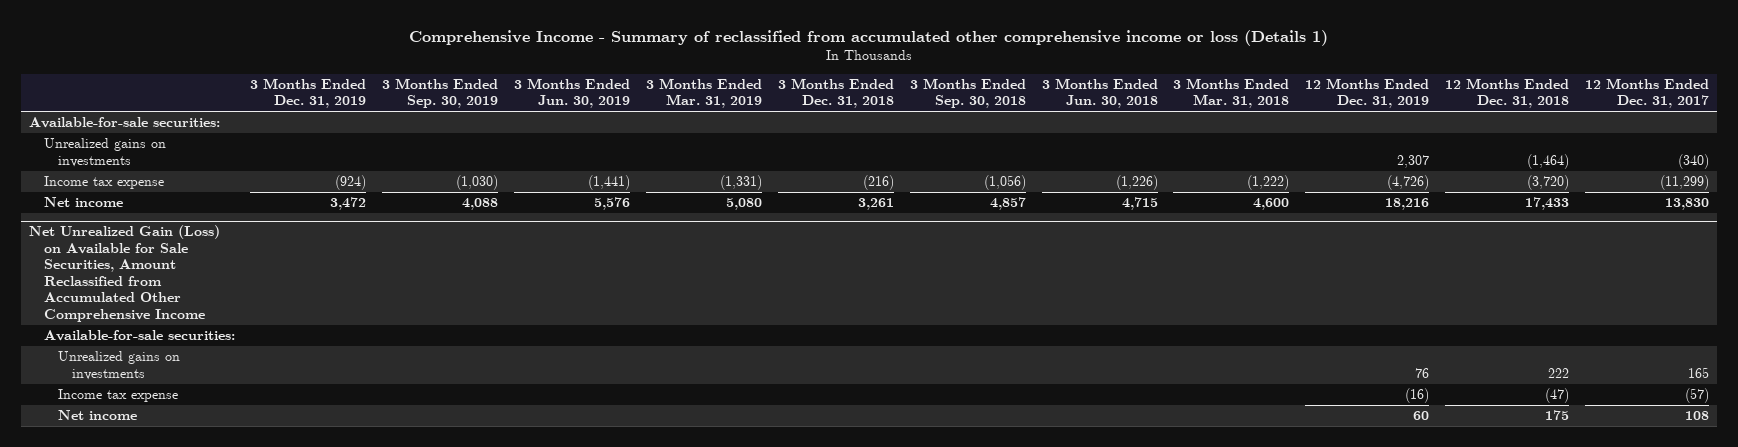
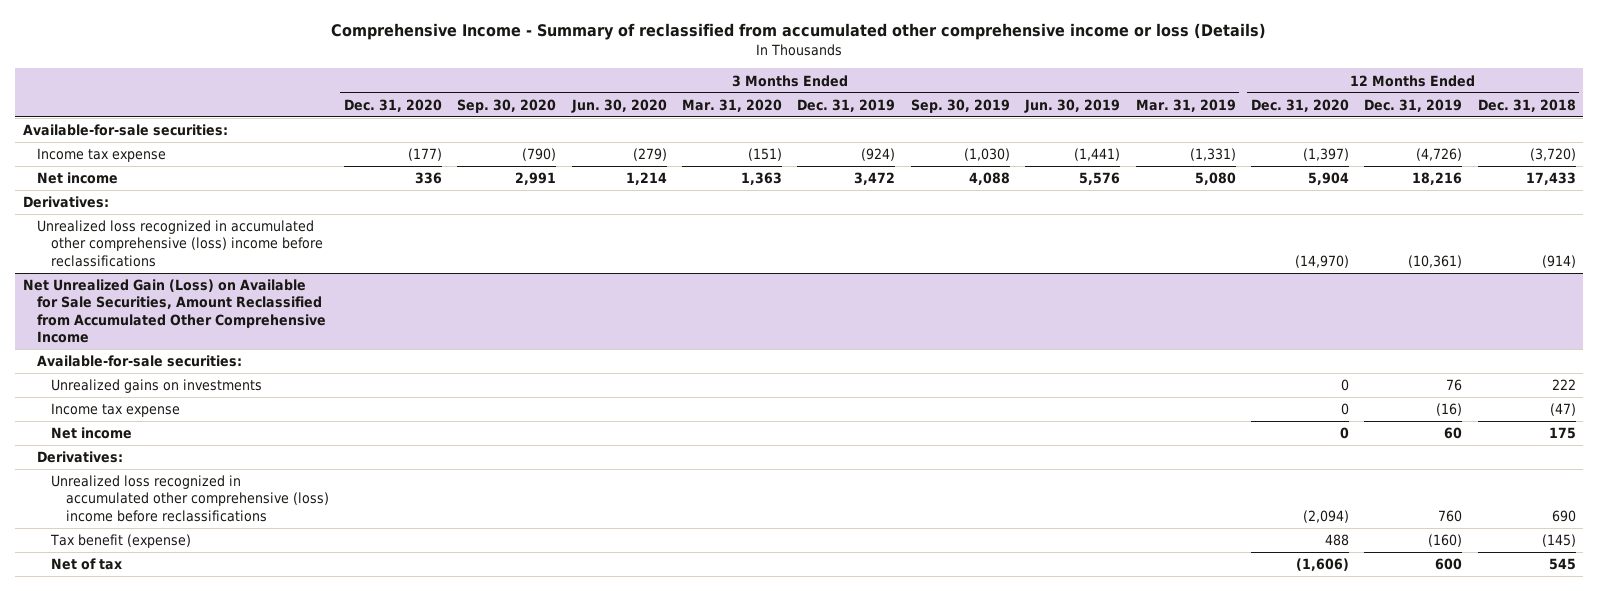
[409,30,1329,47] Comprehensive Income - Summary of reclassified from accumulated other comprehensive income or loss (Details 1) -> [331,23,1267,41] Comprehensive Income - Summary of reclassified from accumulated other comprehensive income or loss (Details)
[777,77,894,109] 3 Months Ended Dec. 31, 2018 -> none
[909,77,1026,109] 3 Months Ended Sep. 30, 2018 -> none
[1041,77,1158,109] 3 Months Ended Jun. 30, 2018 -> none
[1173,77,1290,109] 3 Months Ended Mar. 31, 2018 -> none
[1585,77,1710,109] 12 Months Ended Dec. 31, 2017 -> none
none -> [344,98,443,112] Dec. 31, 2020
none -> [457,98,557,113] Sep. 30, 2020
none -> [570,98,667,113] Jun. 30, 2020
none -> [682,98,783,112] Mar. 31, 2020
none -> [1250,98,1349,112] Dec. 31, 2020
[43,138,166,167] Unrealized gains on investments -> none
none -> [22,196,109,209] Derivatives:
none -> [36,220,324,267] Unrealized loss recognized in accumulated other comprehensive (loss) income before reclassifications
none -> [36,451,123,464] Derivatives:
none -> [51,475,329,522] Unrealized loss recognized in accumulated other comprehensive (loss) income before reclassifications
none -> [50,534,192,549] Tax benefit (expense)
none -> [51,558,123,571] Net of tax

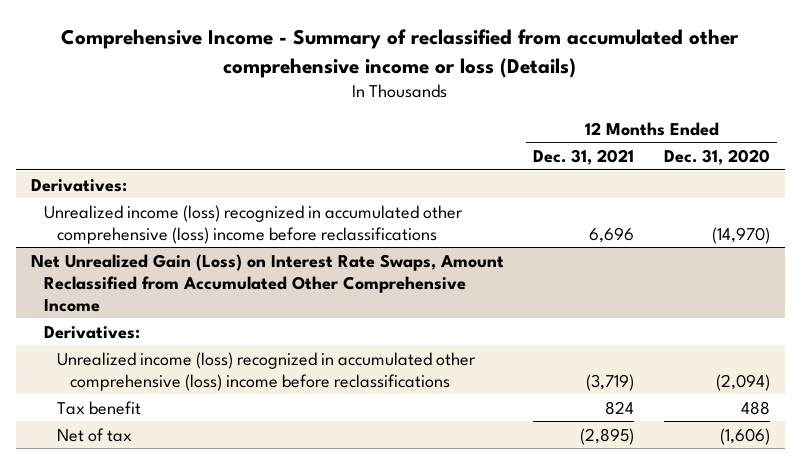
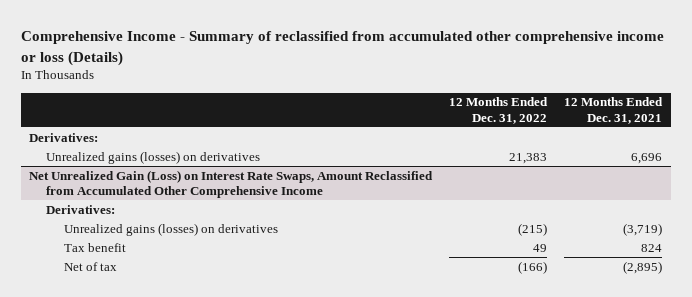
[663,149,770,166] Dec. 31, 2020 -> none
none -> [449,97,549,124] 12 Months Ended Dec. 31, 2022
[44,204,464,244] Unrealized income (loss) recognized in accumulated other comprehensive (loss) income before reclassifications -> [46,150,261,164] Unrealized gains (losses) on derivatives
[57,351,477,391] Unrealized income (loss) recognized in accumulated other comprehensive (loss) income before reclassifications -> [63,222,278,236] Unrealized gains (losses) on derivatives

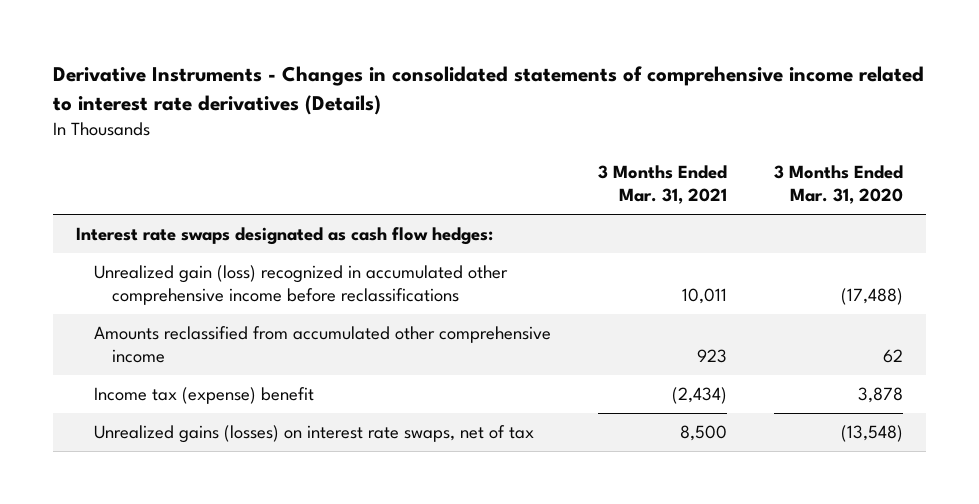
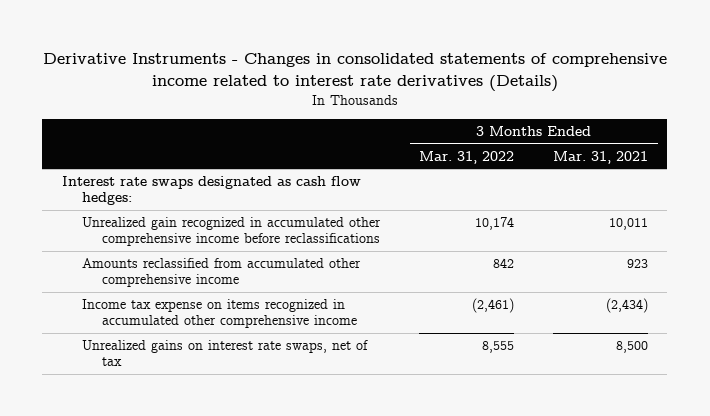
[773,164,903,205] 3 Months Ended Mar. 31, 2020 -> none
none -> [419,150,515,164] Mar. 31, 2022
[93,264,508,306] Unrealized gain (loss) recognized in accumulated other comprehensive income before reclassifications -> [82,217,382,247] Unrealized gain recognized in accumulated other comprehensive income before reclassifications
[93,386,314,404] Income tax (expense) benefit -> [82,299,358,329] Income tax expense on items recognized in accumulated other comprehensive income
[93,424,534,443] Unrealized gains (losses) on interest rate swaps, net of tax -> [82,340,369,367] Unrealized gains on interest rate swaps, net of tax

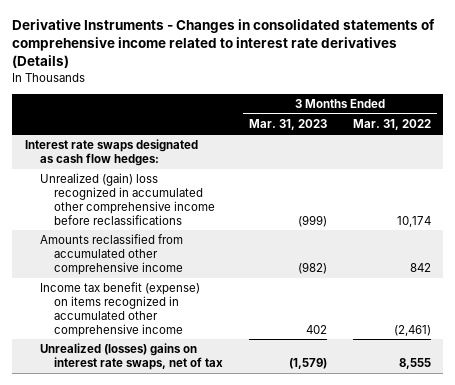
[553,150,649,164] Mar. 31, 2021 -> none
none -> [248,119,327,131] Mar. 31, 2023
[82,217,382,247] Unrealized gain recognized in accumulated other comprehensive income before reclassifications -> [39,173,216,225] Unrealized (gain) loss recognized in accumulated other comprehensive income before reclassifications
[82,299,358,329] Income tax expense on items recognized in accumulated other comprehensive income -> [39,282,200,337] Income tax benefit (expense) on items recognized in accumulated other comprehensive income
[82,340,369,367] Unrealized gains on interest rate swaps, net of tax -> [39,343,224,371] Unrealized (losses) gains on interest rate swaps, net of tax

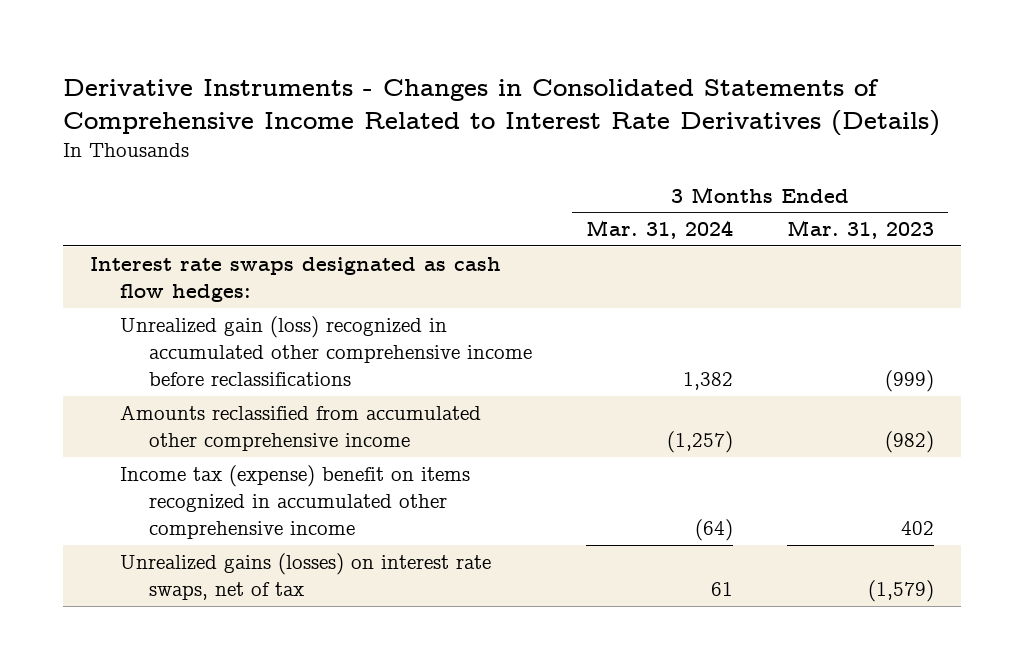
[12,19,436,69] Derivative Instruments - Changes in consolidated statements of comprehensive income related to interest rate derivatives (Details) -> [63,79,941,136] Derivative Instruments - Changes in Consolidated Statements of Comprehensive Income Related to Interest Rate Derivatives (Details)
[352,119,431,131] Mar. 31, 2022 -> none
none -> [585,220,733,240] Mar. 31, 2024
[39,173,216,225] Unrealized (gain) loss recognized in accumulated other comprehensive income before reclassifications -> [119,316,532,387] Unrealized gain (loss) recognized in accumulated other comprehensive income before reclassifications
[39,282,200,337] Income tax benefit (expense) on items recognized in accumulated other comprehensive income -> [119,465,470,540] Income tax (expense) benefit on items recognized in accumulated other comprehensive income
[39,343,224,371] Unrealized (losses) gains on interest rate swaps, net of tax -> [119,553,491,601] Unrealized gains (losses) on interest rate swaps, net of tax

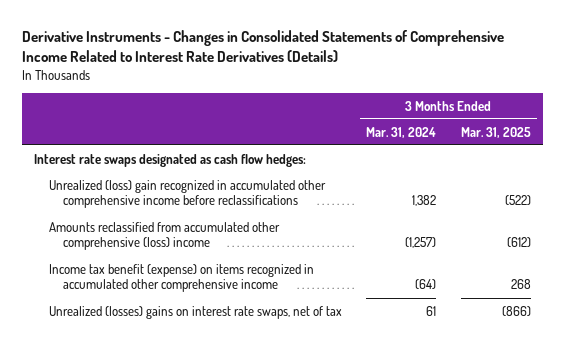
[787,220,935,240] Mar. 31, 2023 -> none
none -> [460,126,531,138] Mar. 31, 2025
[119,316,532,387] Unrealized gain (loss) recognized in accumulated other comprehensive income before reclassifications -> [48,179,326,209] Unrealized (loss) gain recognized in accumulated other comprehensive income before reclassifications
[119,405,481,452] Amounts reclassified from accumulated other comprehensive income -> [48,221,280,251] Amounts reclassified from accumulated other comprehensive (loss) income
[119,465,470,540] Income tax (expense) benefit on items recognized in accumulated other comprehensive income -> [48,263,314,293] Income tax benefit (expense) on items recognized in accumulated other comprehensive income
[119,553,491,601] Unrealized gains (losses) on interest rate swaps, net of tax -> [48,305,342,319] Unrealized (losses) gains on interest rate swaps, net of tax

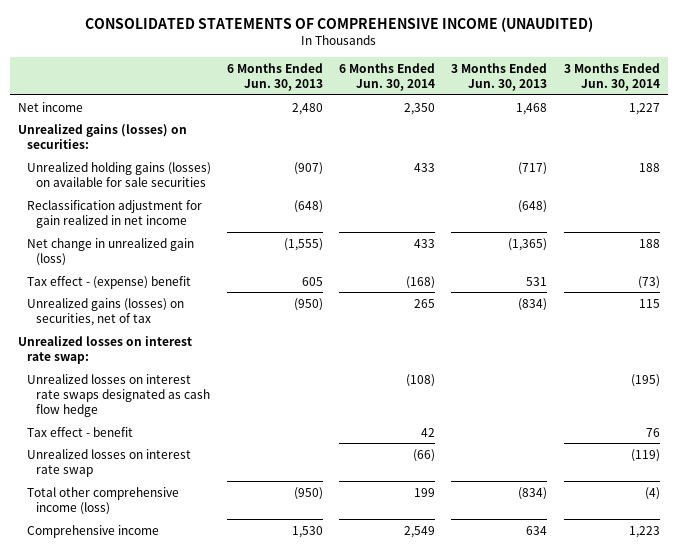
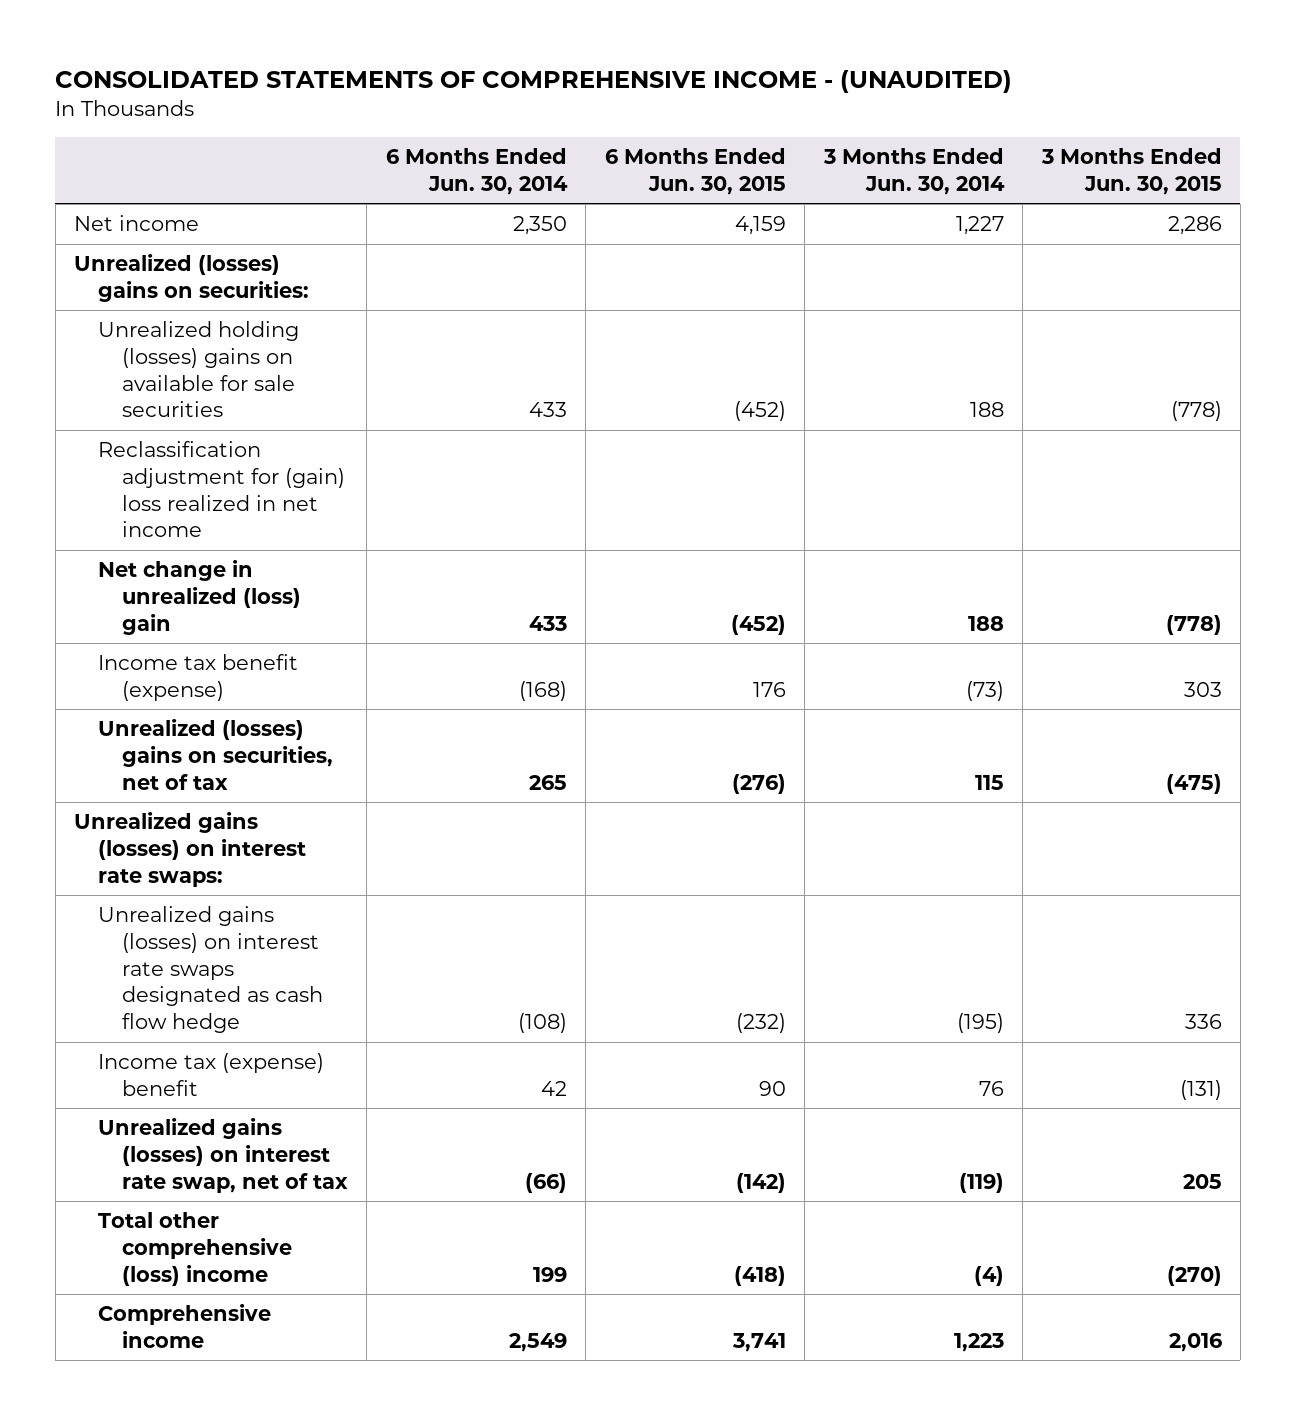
[84,16,593,32] CONSOLIDATED STATEMENTS OF COMPREHENSIVE INCOME (UNAUDITED) -> [55,69,1013,93] CONSOLIDATED STATEMENTS OF COMPREHENSIVE INCOME - (UNAUDITED)
[227,62,324,91] 6 Months Ended Jun. 30, 2013 -> none
[451,62,548,91] 3 Months Ended Jun. 30, 2013 -> none
none -> [604,147,786,195] 6 Months Ended Jun. 30, 2015
none -> [1040,147,1222,195] 3 Months Ended Jun. 30, 2015
[18,123,188,149] Unrealized gains (losses) on securities: -> [74,254,310,302] Unrealized (losses) gains on securities:
[26,161,211,187] Unrealized holding gains (losses) on available for sale securities -> [98,321,300,418] Unrealized holding (losses) gains on available for sale securities
[26,199,202,228] Reclassification adjustment for gain realized in net income -> [98,441,345,538] Reclassification adjustment for (gain) loss realized in net income
[26,237,194,266] Net change in unrealized gain (loss) -> [98,560,301,635] Net change in unrealized (loss) gain
[26,275,191,289] Tax effect - (expense) benefit -> [98,654,299,701] Income tax benefit (expense)
[26,297,184,326] Unrealized gains (losses) on securities, net of tax -> [98,719,333,790] Unrealized (losses) gains on securities, net of tax
[18,335,193,364] Unrealized losses on interest rate swap: -> [74,812,307,887] Unrealized gains (losses) on interest rate swaps:
[26,373,210,418] Unrealized losses on interest rate swaps designated as cash flow hedge -> [98,906,323,1034] Unrealized gains (losses) on interest rate swaps designated as cash flow hedge
[26,426,133,437] Tax effect - benefit -> [98,1053,325,1096] Income tax (expense) benefit
[26,448,191,477] Unrealized losses on interest rate swap -> [98,1118,348,1193] Unrealized gains (losses) on interest rate swap, net of tax
[26,486,179,515] Total other comprehensive income (loss) -> [98,1212,292,1286] Total other comprehensive (loss) income

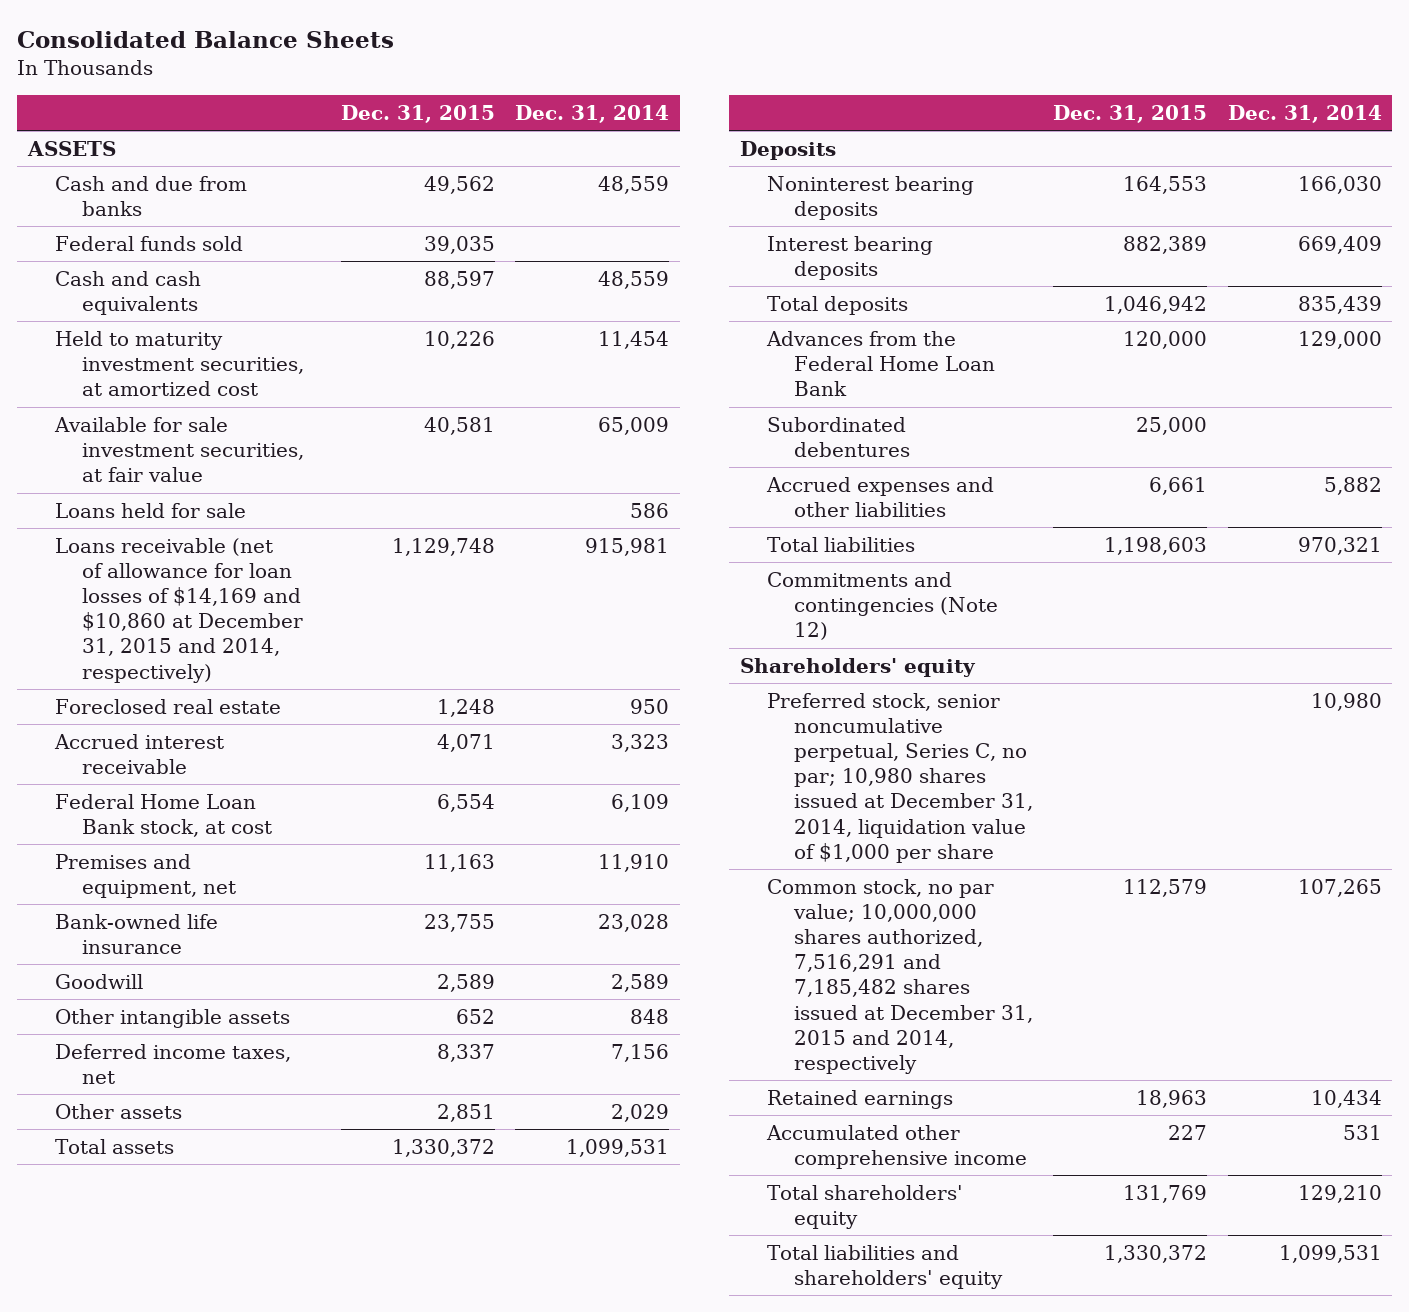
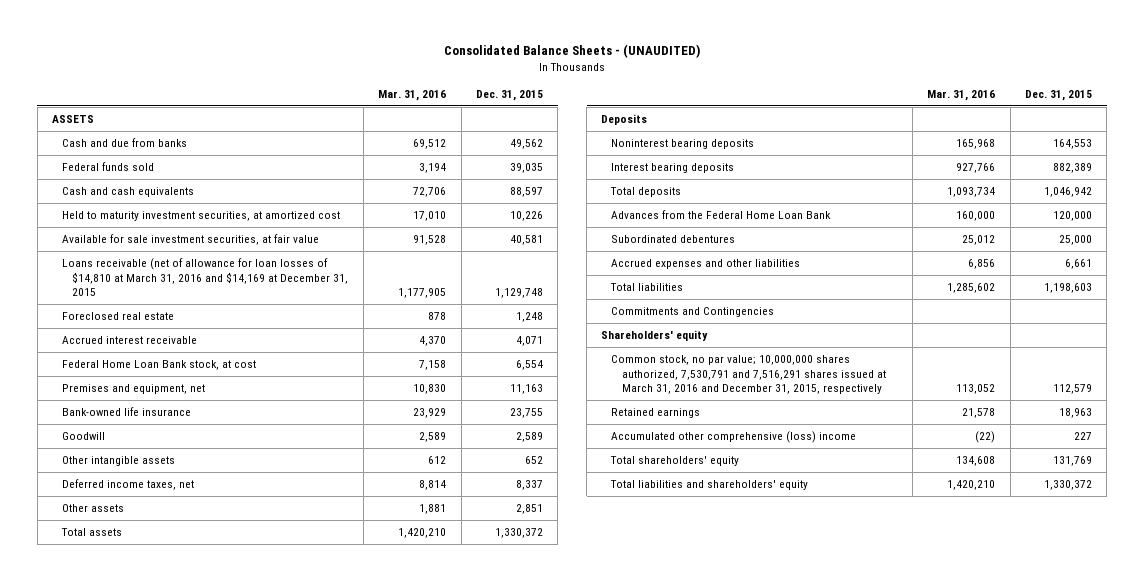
[17,31,395,49] Consolidated Balance Sheets -> [444,44,701,59] Consolidated Balance Sheets - (UNAUDITED)
[515,104,670,123] Dec. 31, 2014 -> none
none -> [378,90,447,102] Mar. 31, 2016
[54,502,246,518] Loans held for sale -> none
[54,537,303,683] Loans receivable (net of allowance for loan losses of $14,169 and $10,860 at December 31, 2015 and 2014, respectively) -> [62,257,349,297] Loans receivable (net of allowance for loan losses of $14,810 at March 31, 2016 and $14,169 at December 31, 2015
[766,571,998,641] Commitments and contingencies (Note 12) -> [611,306,775,317] Commitments and Contingencies
[766,692,1033,863] Preferred stock, senior noncumulative perpetual, Series C, no par; 10,980 shares issued at December 31, 2014, liquidation value of $1,000 per share -> none
[766,878,1033,1074] Common stock, no par value; 10,000,000 shares authorized, 7,516,291 and 7,185,482 shares issued at December 31, 2015 and 2014, respectively -> [611,354,886,395] Common stock, no par value; 10,000,000 shares authorized, 7,530,791 and 7,516,291 shares issued at March 31, 2016 and December 31, 2015, respectively
[765,1124,1027,1170] Accumulated other comprehensive income -> [611,430,857,443] Accumulated other comprehensive (loss) income

